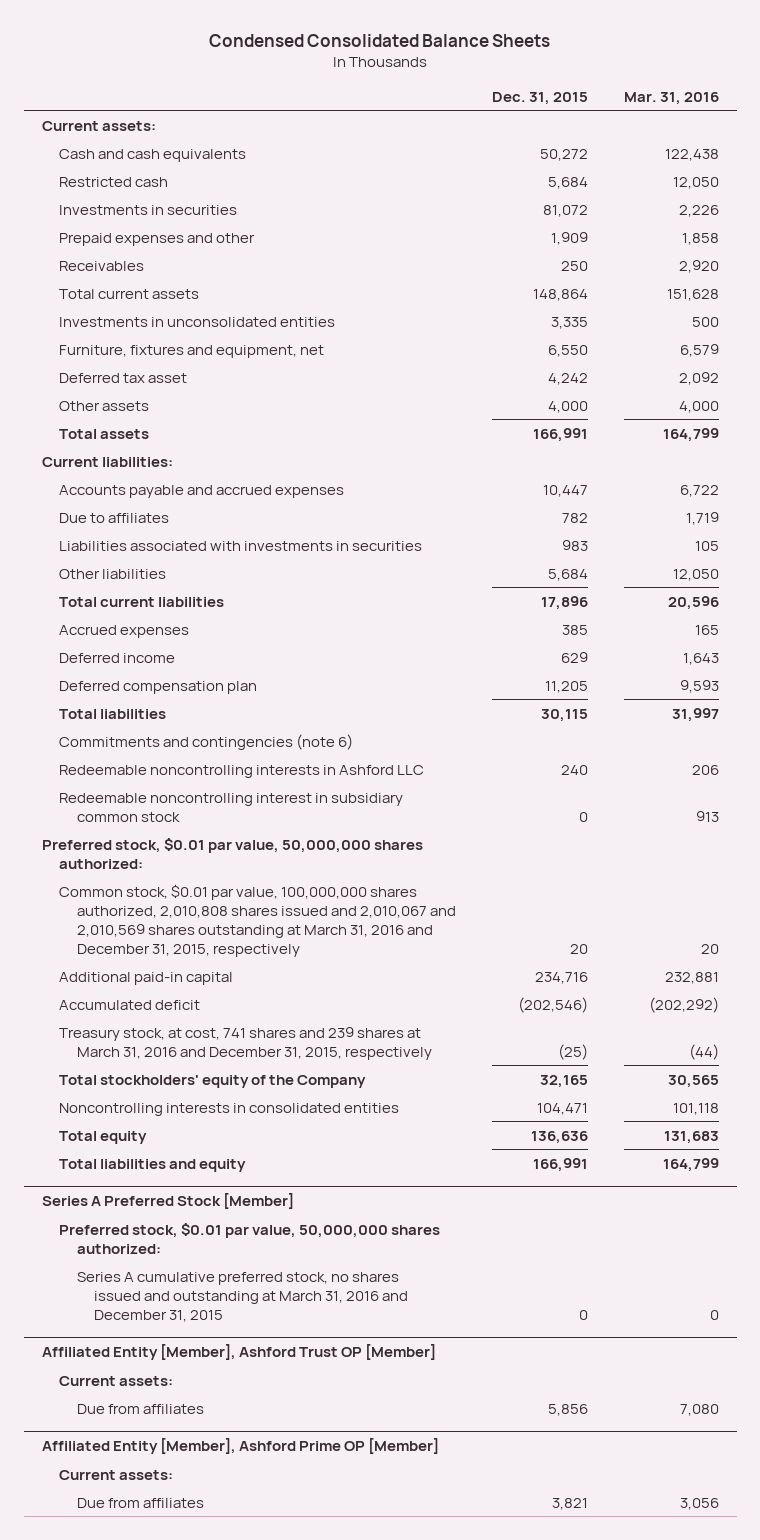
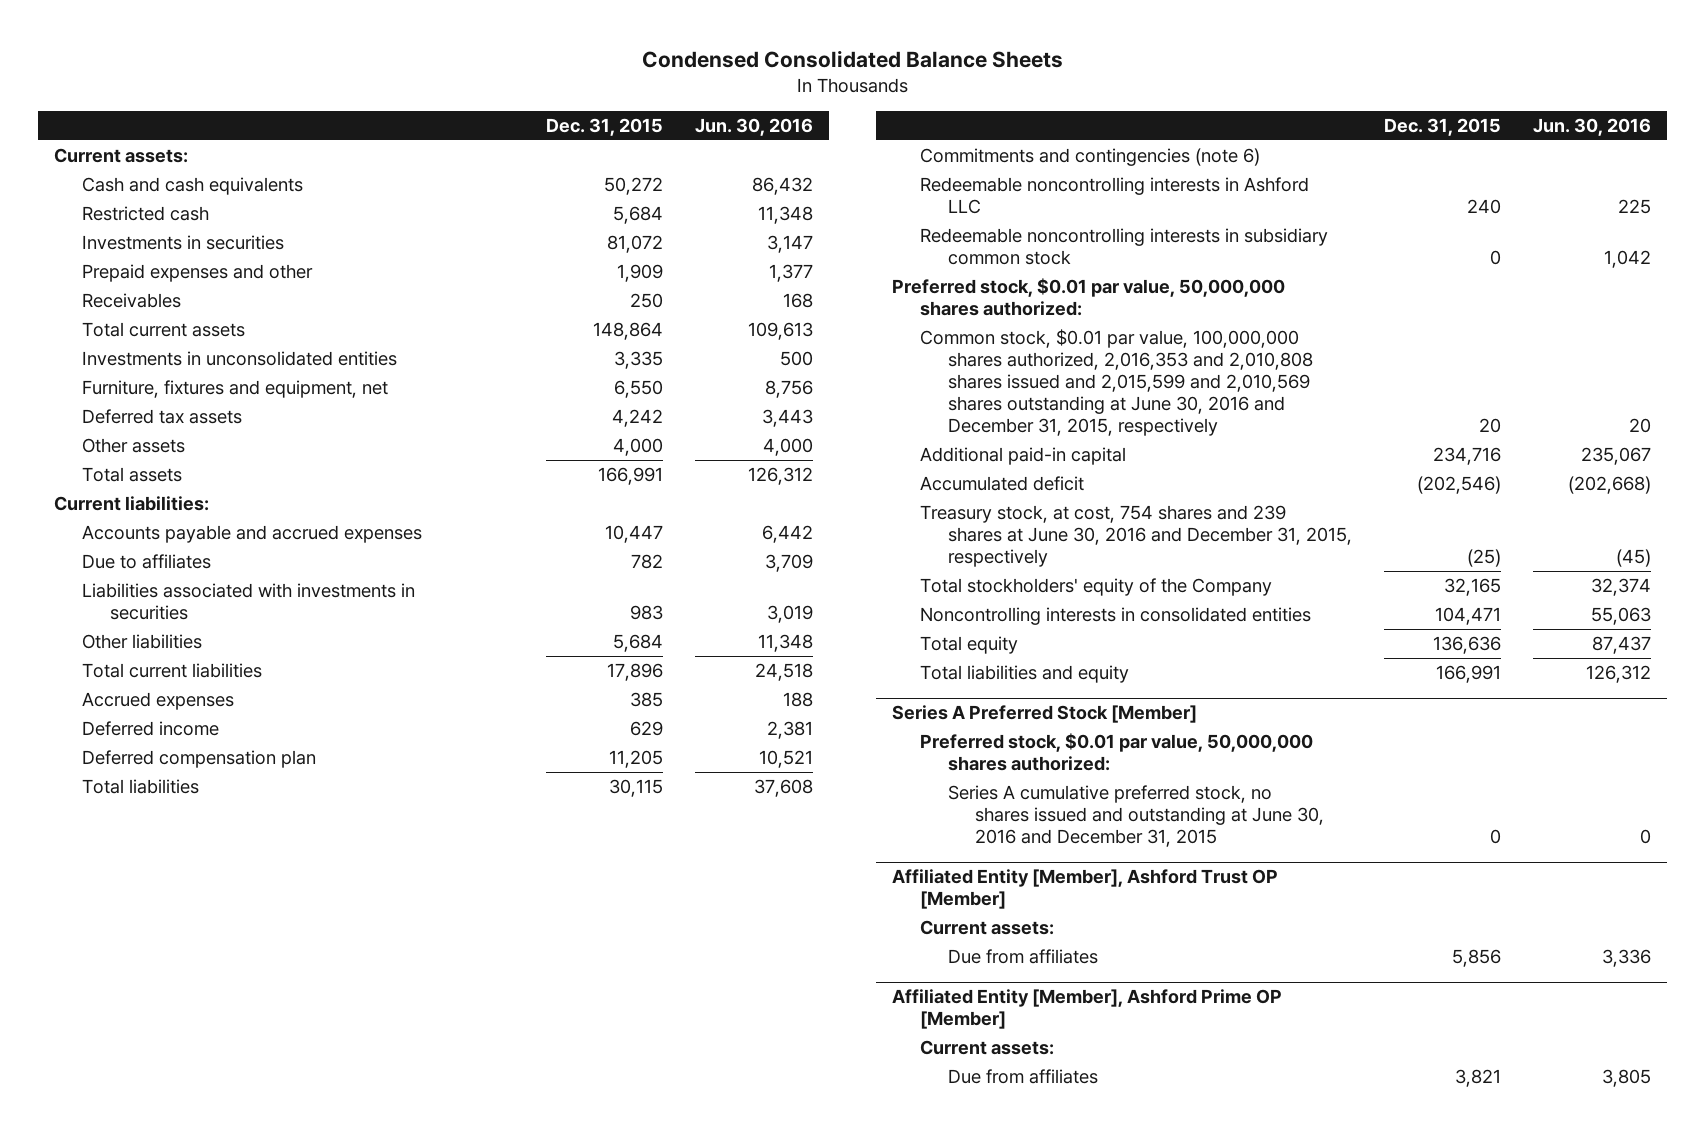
[623,91,719,105] Mar. 31, 2016 -> none
none -> [695,117,814,136] Jun. 30, 2016
[59,372,188,383] Deferred tax asset -> [82,409,243,425] Deferred tax assets
[59,792,404,822] Redeemable noncontrolling interest in subsidiary common stock -> [919,228,1328,266] Redeemable noncontrolling interests in subsidiary common stock
[59,883,456,957] Common stock, $0.01 par value, 100,000,000 shares authorized, 2,010,808 shares issued and 2,010,067 and 2,010,569 shares outstanding at March 31, 2016 and December 31, 2015, respectively -> [919,329,1313,437] Common stock, $0.01 par value, 100,000,000 shares authorized, 2,016,353 and 2,010,808 shares issued and 2,015,599 and 2,010,569 shares outstanding at June 30, 2016 and December 31, 2015, respectively
[59,1026,432,1060] Treasury stock, at cost, 741 shares and 239 shares at March 31, 2016 and December 31, 2015, respectively -> [919,505,1352,568] Treasury stock, at cost, 754 shares and 239 shares at June 30, 2016 and December 31, 2015, respectively
[76,1271,409,1322] Series A cumulative preferred stock, no shares issued and outstanding at March 31, 2016 and December 31, 2015 -> [947,785,1325,848] Series A cumulative preferred stock, no shares issued and outstanding at June 30, 2016 and December 31, 2015

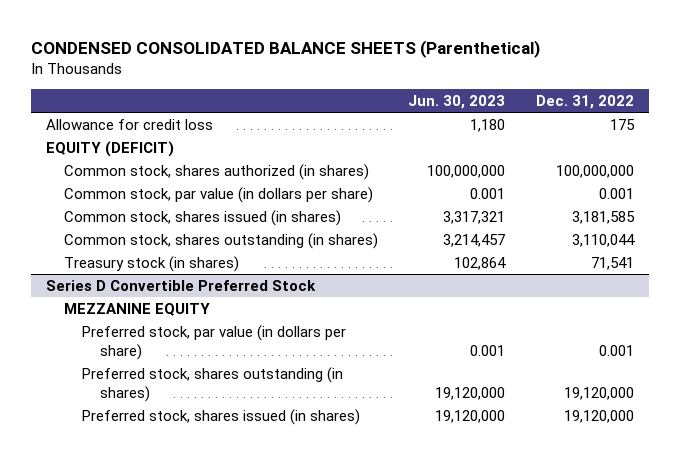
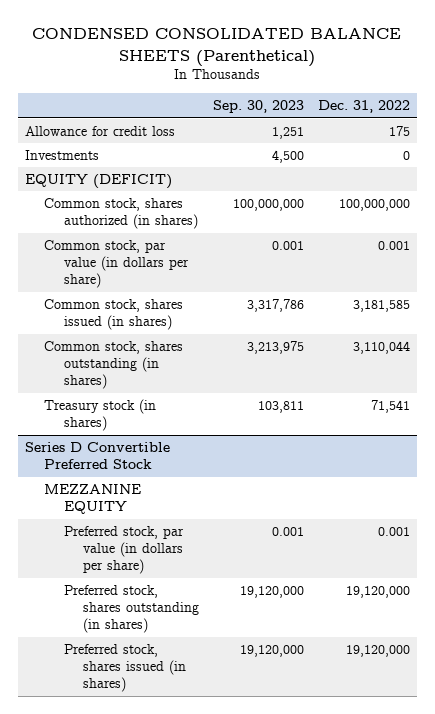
[408,94,506,109] Jun. 30, 2023 -> none
none -> [213,100,305,114] Sep. 30, 2023
none -> [24,150,99,161] Investments

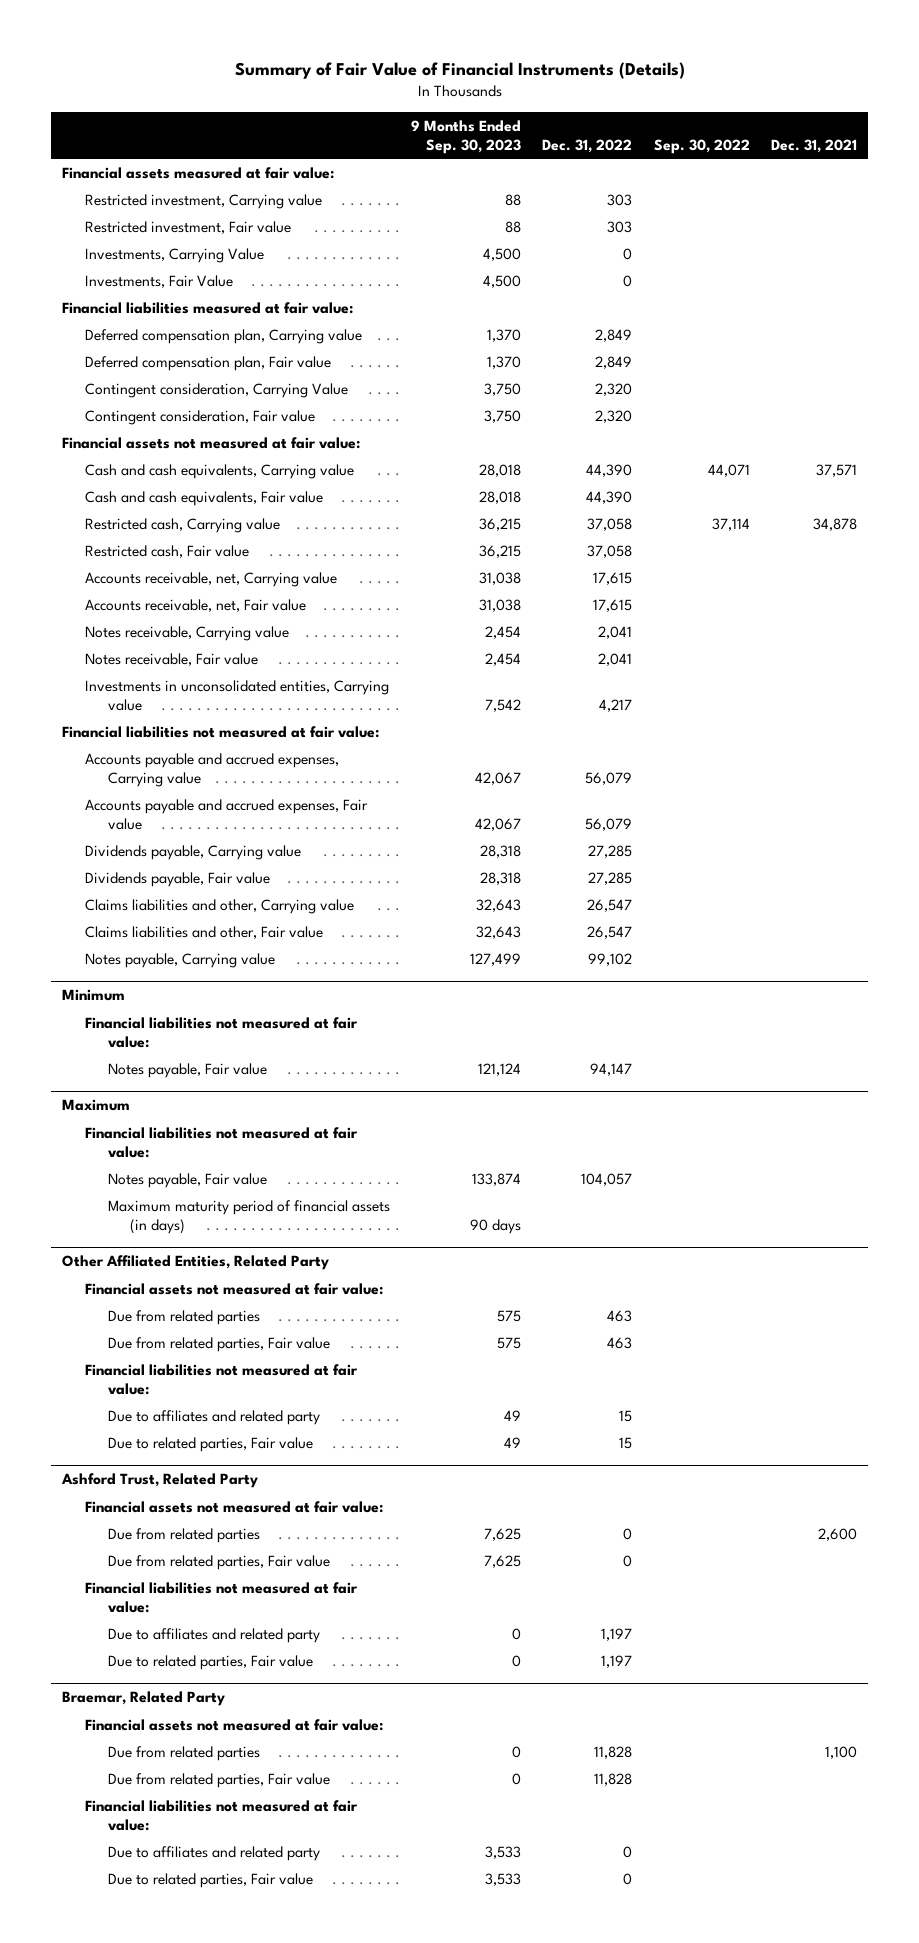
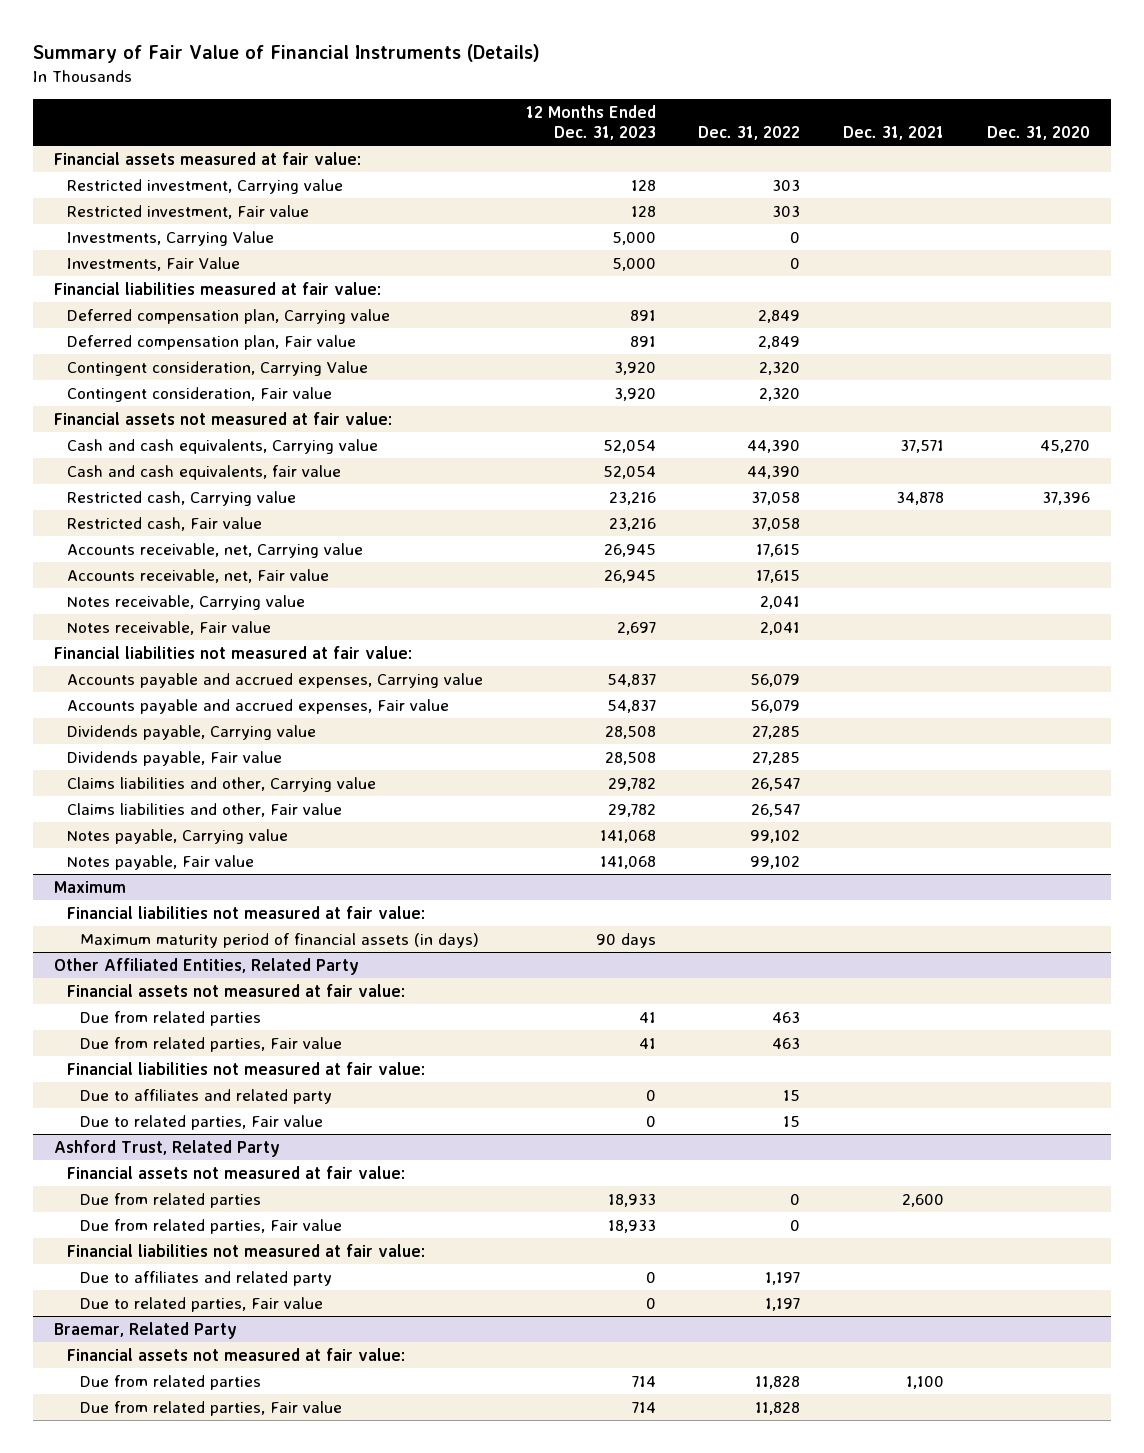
[410,119,521,154] 9 Months Ended Sep. 30, 2023 -> none
[653,138,750,154] Sep. 30, 2022 -> none
none -> [525,104,656,141] 12 Months Ended Dec. 31, 2023
none -> [986,126,1090,141] Dec. 31, 2020
[84,490,323,506] Cash and cash equivalents, Fair value -> [66,464,341,480] Cash and cash equivalents, fair value
[84,679,389,711] Investments in unconsolidated entities, Carrying value -> none
[61,989,125,1002] Minimum -> none
[84,1016,358,1048] Financial liabilities not measured at fair value: -> none
[590,1062,633,1076] 94,147 -> [750,855,801,869] 99,102
[107,1172,267,1188] Notes payable, Fair value -> none
[84,1799,358,1831] Financial liabilities not measured at fair value: -> none
[107,1845,320,1861] Due to affiliates and related party -> none
[107,1872,313,1888] Due to related parties, Fair value -> none

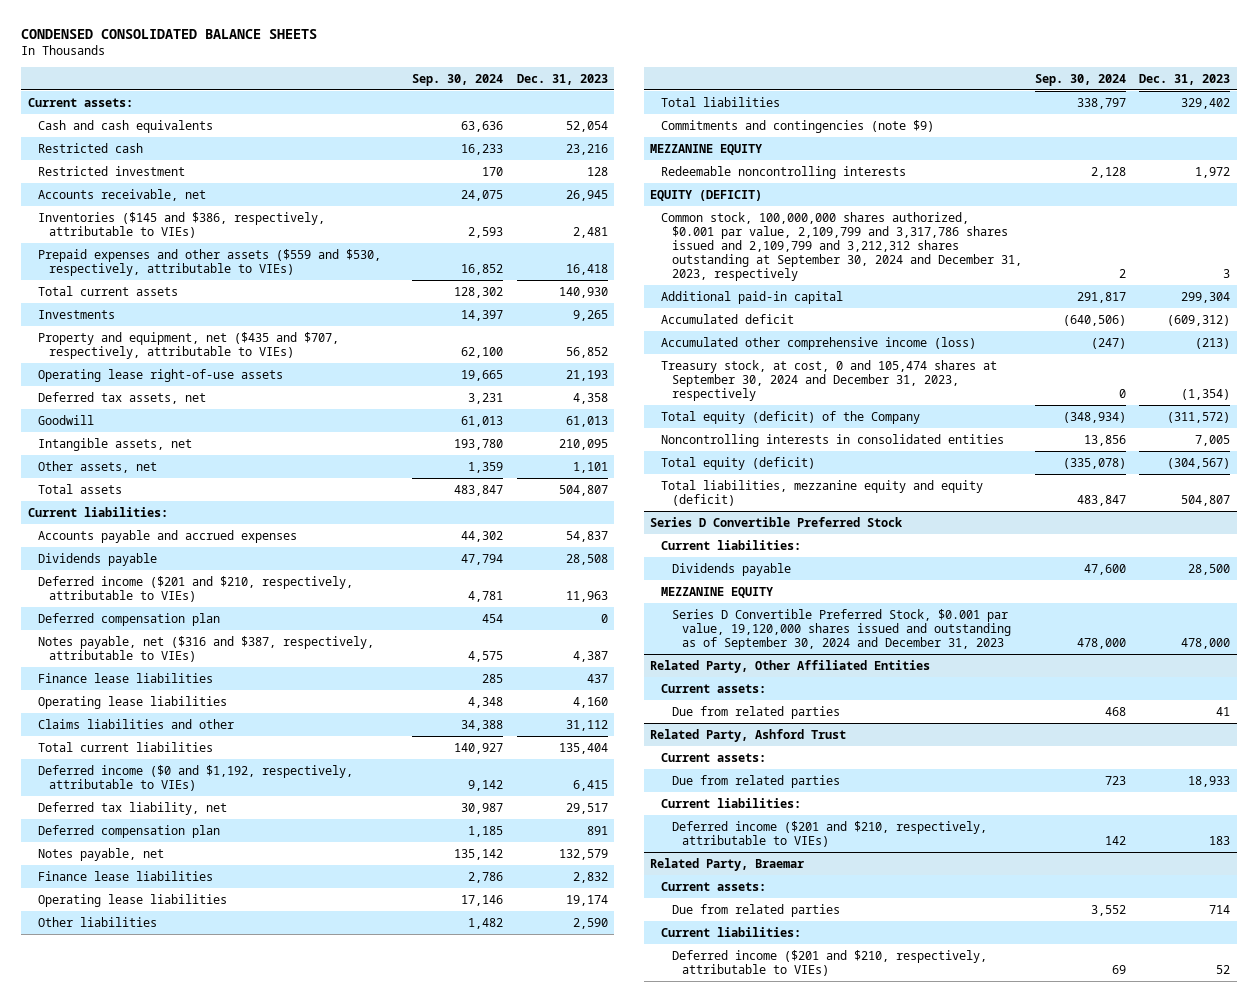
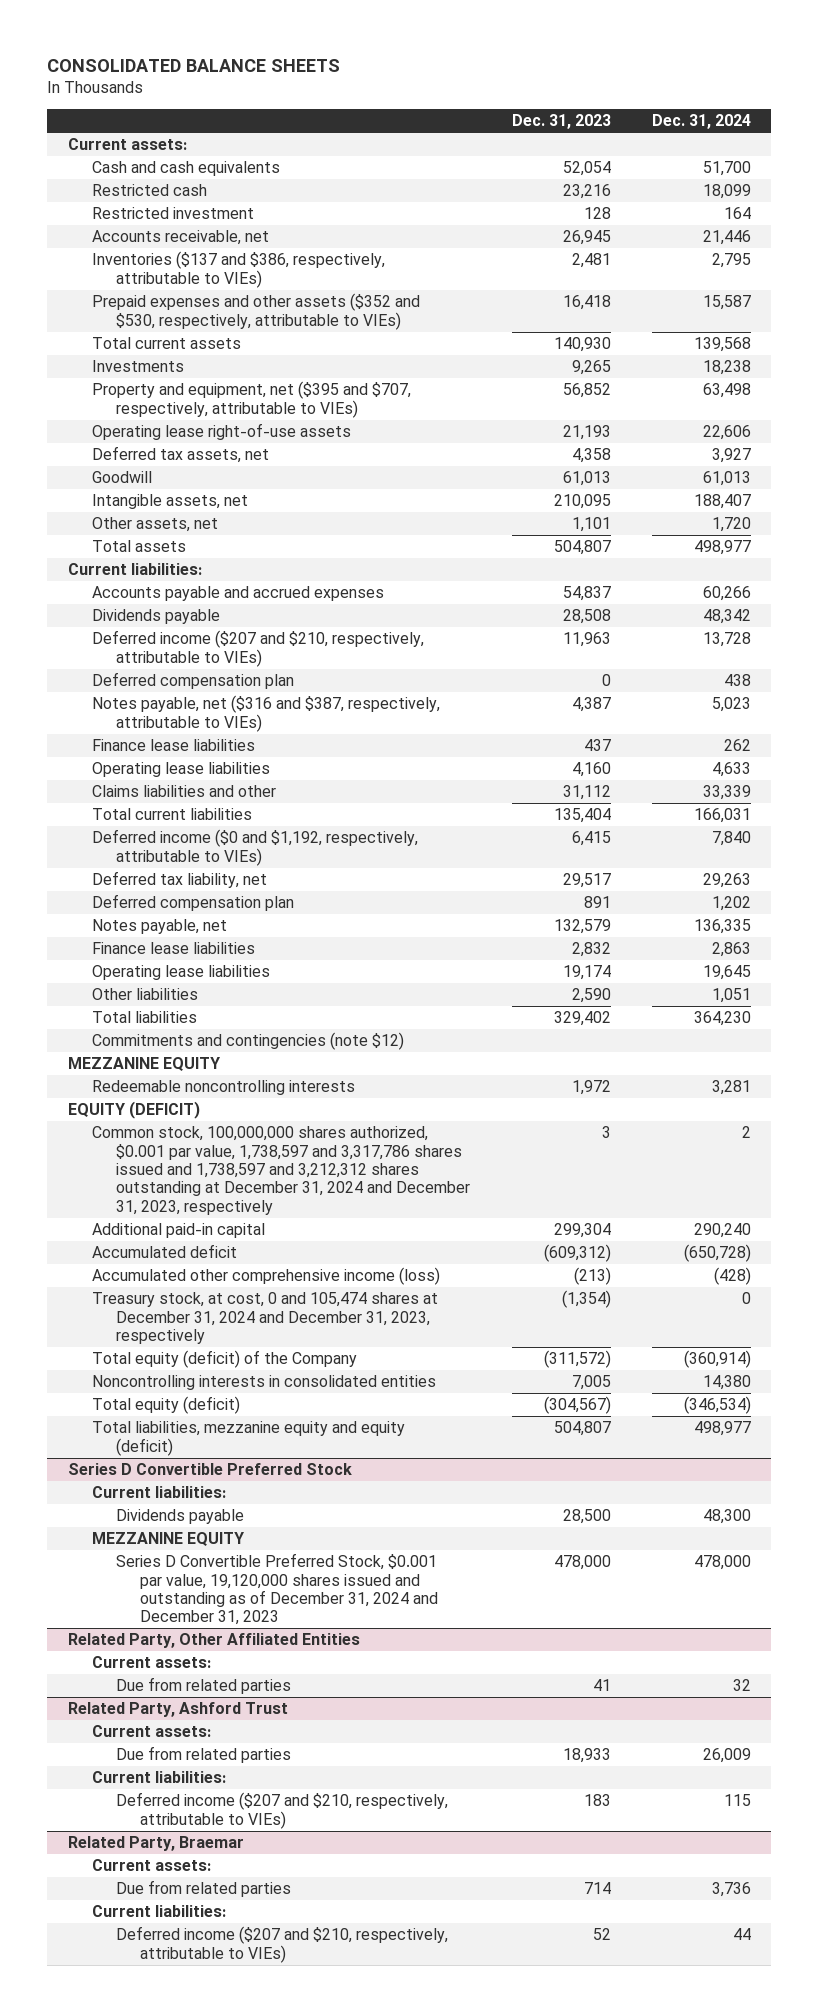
[20,29,317,40] CONDENSED CONSOLIDATED BALANCE SHEETS -> [47,58,341,72] CONSOLIDATED BALANCE SHEETS
[412,73,504,86] Sep. 30, 2024 -> none
none -> [651,114,751,130] Dec. 31, 2024
[38,211,326,238] Inventories ($145 and $386, respectively, attributable to VIEs) -> [92,251,386,288] Inventories ($137 and $386, respectively, attributable to VIEs)
[38,248,382,276] Prepaid expenses and other assets ($559 and $530, respectively, attributable to VIEs) -> [92,293,421,330] Prepaid expenses and other assets ($352 and $530, respectively, attributable to VIEs)
[38,331,340,359] Property and equipment, net ($435 and $707, respectively, attributable to VIEs) -> [92,381,412,418] Property and equipment, net ($395 and $707, respectively, attributable to VIEs)
[38,575,354,602] Deferred income ($201 and $210, respectively, attributable to VIEs) -> [92,630,425,667] Deferred income ($207 and $210, respectively, attributable to VIEs)
[660,119,934,133] Commitments and contingencies (note $9) -> [92,1032,405,1051] Commitments and contingencies (note $12)
[660,211,1022,281] Common stock, 100,000,000 shares authorized, $0.001 par value, 2,109,799 and 3,317,786 shares issued and 2,109,799 and 3,212,312 shares outstanding at September 30, 2024 and December 31, 2023, respectively -> [92,1126,471,1215] Common stock, 100,000,000 shares authorized, $0.001 par value, 1,738,597 and 3,317,786 shares issued and 1,738,597 and 3,212,312 shares outstanding at December 31, 2024 and December 31, 2023, respectively
[660,359,997,401] Treasury stock, at cost, 0 and 105,474 shares at September 30, 2024 and December 31, 2023, respectively -> [92,1292,439,1344] Treasury stock, at cost, 0 and 105,474 shares at December 31, 2024 and December 31, 2023, respectively
[671,608,1012,650] Series D Convertible Preferred Stock, $0.001 par value, 19,120,000 shares issued and outstanding as of September 30, 2024 and December 31, 2023 -> [116,1553,439,1626] Series D Convertible Preferred Stock, $0.001 par value, 19,120,000 shares issued and outstanding as of December 31, 2024 and December 31, 2023
[671,820,987,847] Deferred income ($201 and $210, respectively, attributable to VIEs) -> [116,1792,449,1829] Deferred income ($207 and $210, respectively, attributable to VIEs)
[671,949,987,976] Deferred income ($201 and $210, respectively, attributable to VIEs) -> [116,1926,449,1963] Deferred income ($207 and $210, respectively, attributable to VIEs)

